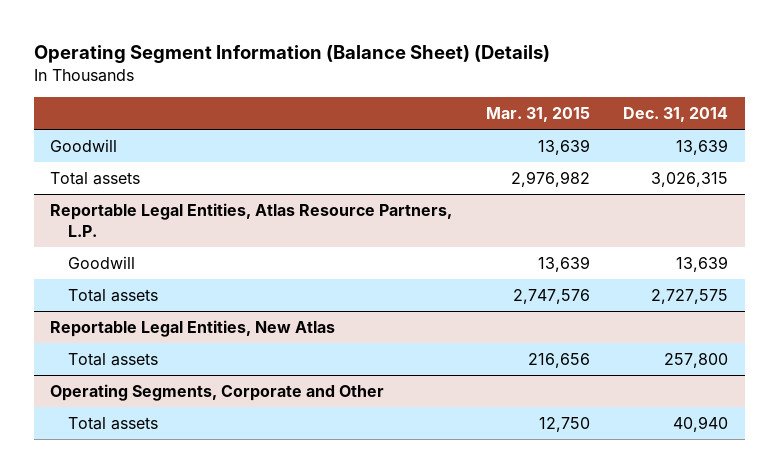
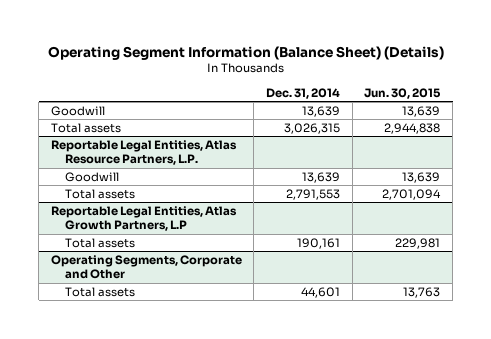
[485,106,590,122] Mar. 31, 2015 -> none
none -> [364,87,442,99] Jun. 30, 2015
[50,320,336,338] Reportable Legal Entities, New Atlas -> none
[650,289,728,305] 2,727,575 -> [286,188,341,200] 2,791,553
none -> [50,205,237,232] Reportable Legal Entities, Atlas Growth Partners, L.P
[663,353,728,369] 257,800 -> [297,237,341,249] 190,161
[672,416,728,433] 40,940 -> [301,286,341,298] 44,601

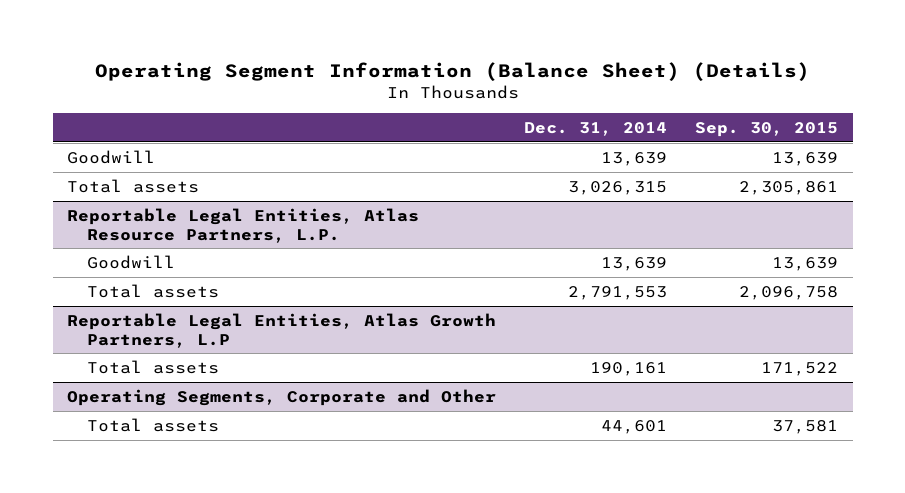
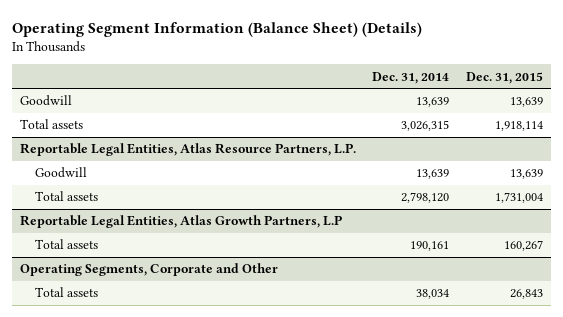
[695,121,839,137] Sep. 30, 2015 -> none
none -> [465,71,543,84] Dec. 31, 2015
[568,285,668,300] 2,791,553 -> [401,192,450,204] 2,798,120
[601,419,668,434] 44,601 -> [416,289,450,300] 38,034

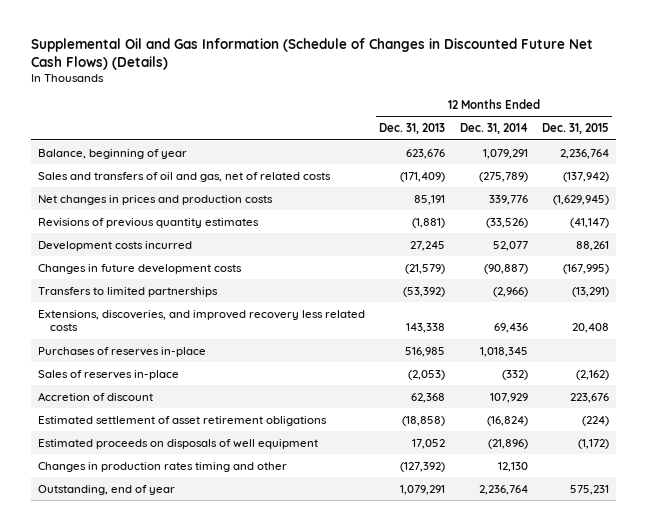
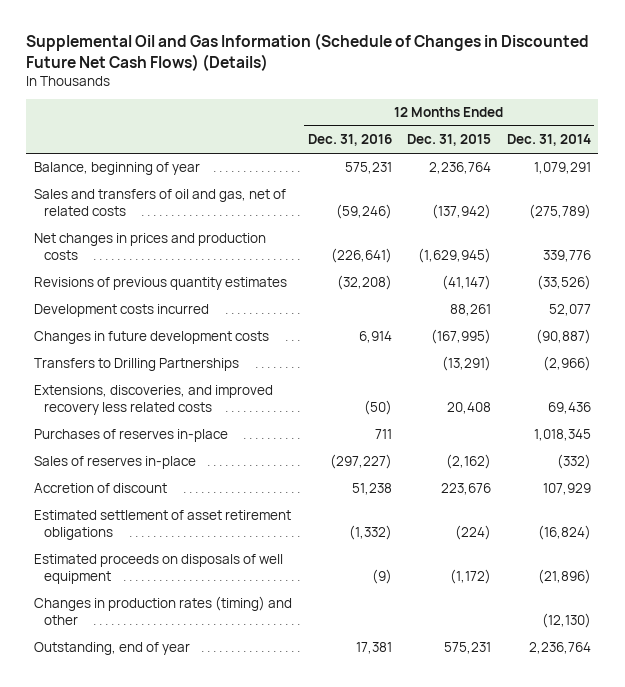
[379,123,446,135] Dec. 31, 2013 -> none
none -> [307,134,392,147] Dec. 31, 2016
[38,286,219,297] Transfers to limited partnerships -> [34,358,240,372] Transfers to Drilling Partnerships
[38,461,288,472] Changes in production rates timing and other -> [34,596,293,626] Changes in production rates (timing) and other
[497,461,528,472] 12,130 -> [541,613,591,629] (12,130)

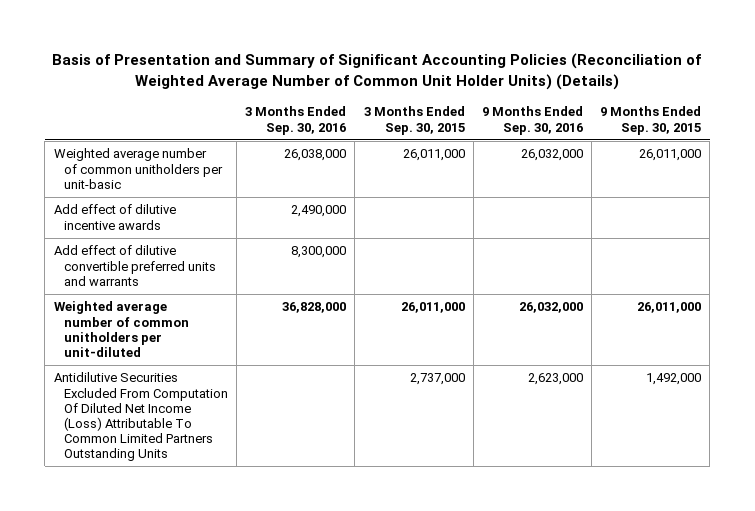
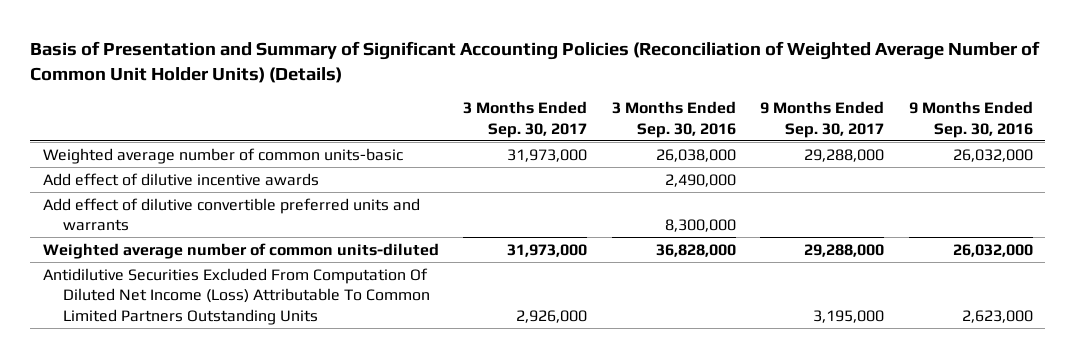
[363,106,465,135] 3 Months Ended Sep. 30, 2015 -> none
[600,106,702,135] 9 Months Ended Sep. 30, 2015 -> none
none -> [463,101,588,138] 3 Months Ended Sep. 30, 2017
none -> [760,101,885,138] 9 Months Ended Sep. 30, 2017
[53,148,224,189] Weighted average number of common unitholders per unit-basic -> [42,147,403,164] Weighted average number of common units-basic
[53,301,190,357] Weighted average number of common unitholders per unit-diluted -> [42,242,439,259] Weighted average number of common units-diluted

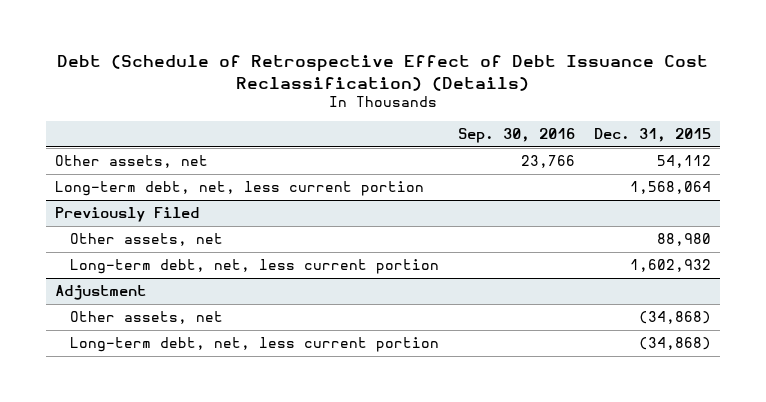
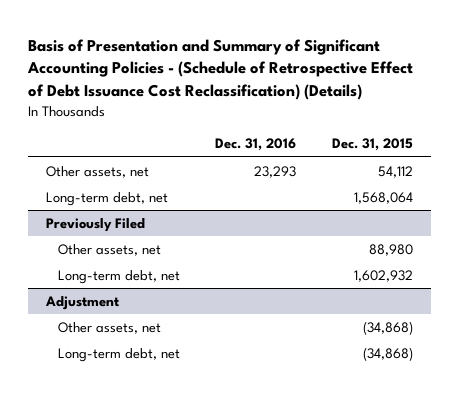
[57,55,709,91] Debt (Schedule of Retrospective Effect of Debt Issuance Cost Reclassification) (Details) -> [27,38,414,101] Basis of Presentation and Summary of Significant Accounting Policies - (Schedule of Retrospective Effect of Debt Issuance Cost Reclassification) (Details)
[457,128,575,144] Sep. 30, 2016 -> none
none -> [215,138,297,152] Dec. 31, 2016
[55,181,425,197] Long-term debt, net, less current portion -> [46,191,169,206] Long-term debt, net
[69,259,439,275] Long-term debt, net, less current portion -> [57,269,180,284] Long-term debt, net
[69,337,439,353] Long-term debt, net, less current portion -> [57,347,180,362] Long-term debt, net

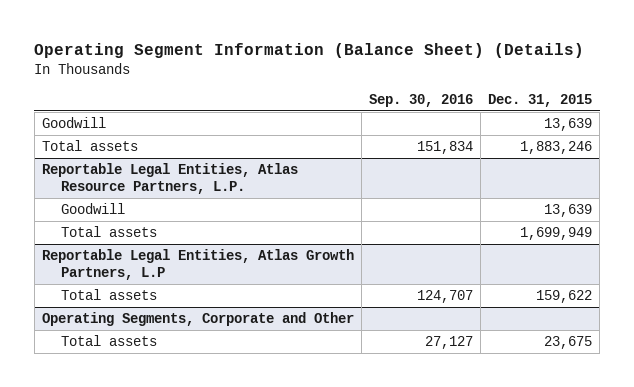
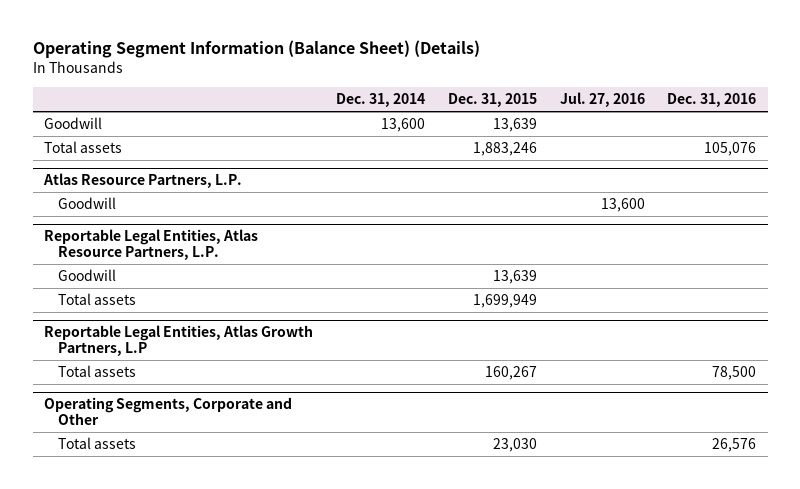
[368,93,473,107] Sep. 30, 2016 -> none
none -> [335,93,425,108] Dec. 31, 2014
none -> [559,92,645,108] Jul. 27, 2016
none -> [667,93,757,108] Dec. 31, 2016
none -> [42,173,242,189] Atlas Resource Partners, L.P.
none -> [57,197,116,210] Goodwill
[535,289,592,303] 159,622 -> [484,366,537,381] 160,267
[543,335,592,349] 23,675 -> [492,438,537,453] 23,030

